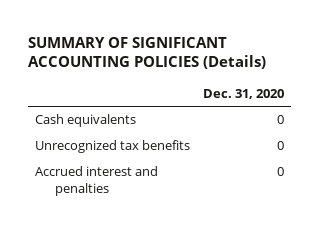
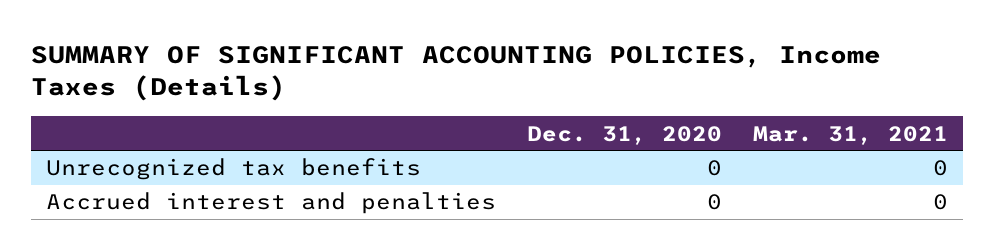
[27,36,266,70] SUMMARY OF SIGNIFICANT ACCOUNTING POLICIES (Details) -> [30,46,881,102] SUMMARY OF SIGNIFICANT ACCOUNTING POLICIES, Income Taxes (Details)
none -> [752,125,948,145] Mar. 31, 2021
[34,114,136,128] Cash equivalents -> none

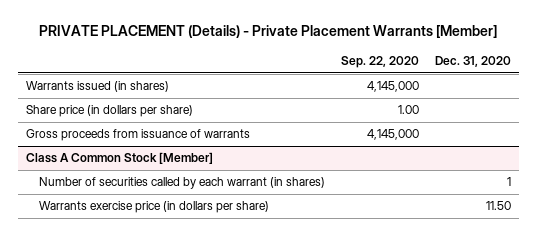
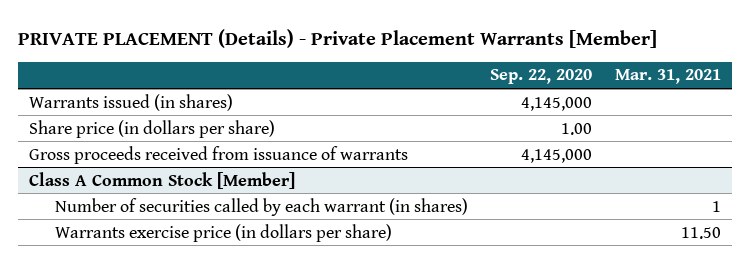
[434,55,511,67] Dec. 31, 2020 -> none
none -> [614,69,721,85] Mar. 31, 2021
[25,129,250,142] Gross proceeds from issuance of warrants -> [28,145,408,164] Gross proceeds received from issuance of warrants

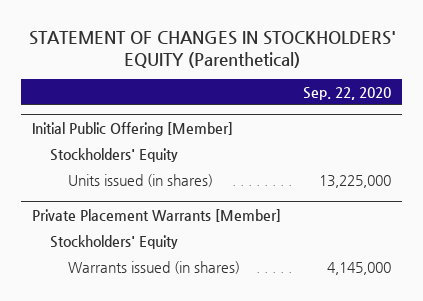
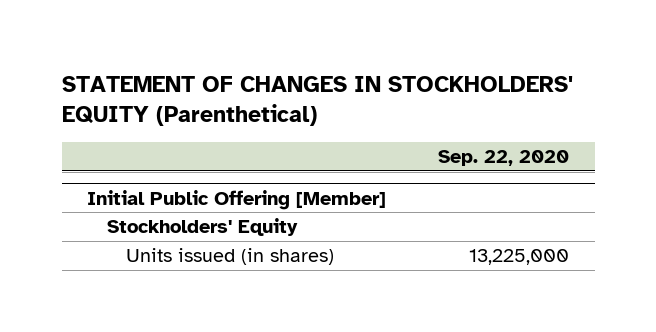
[31,208,281,222] Private Placement Warrants [Member] -> none
[49,234,178,249] Stockholders' Equity -> none
[67,260,240,274] Warrants issued (in shares) -> none

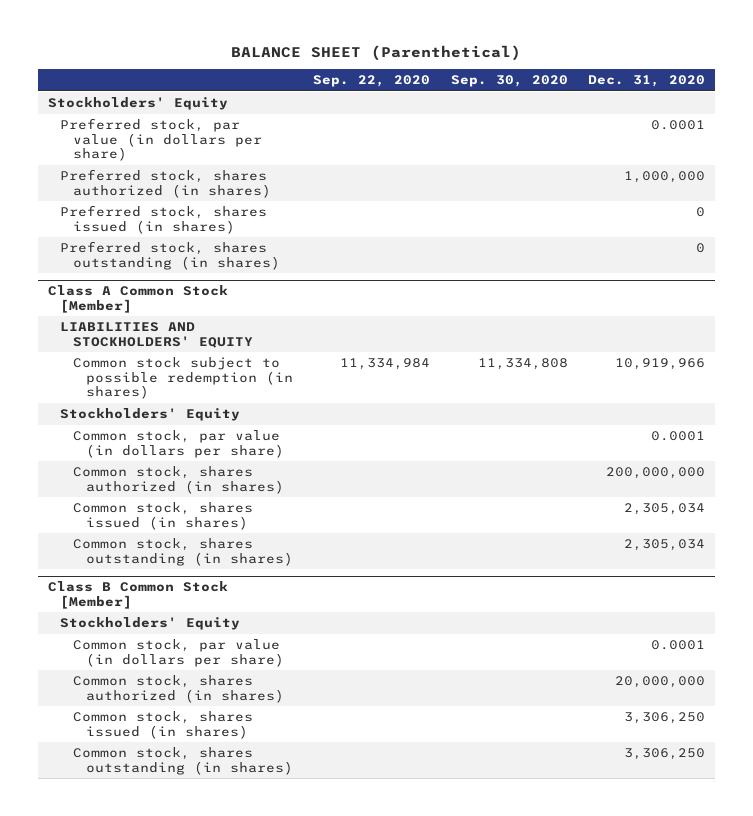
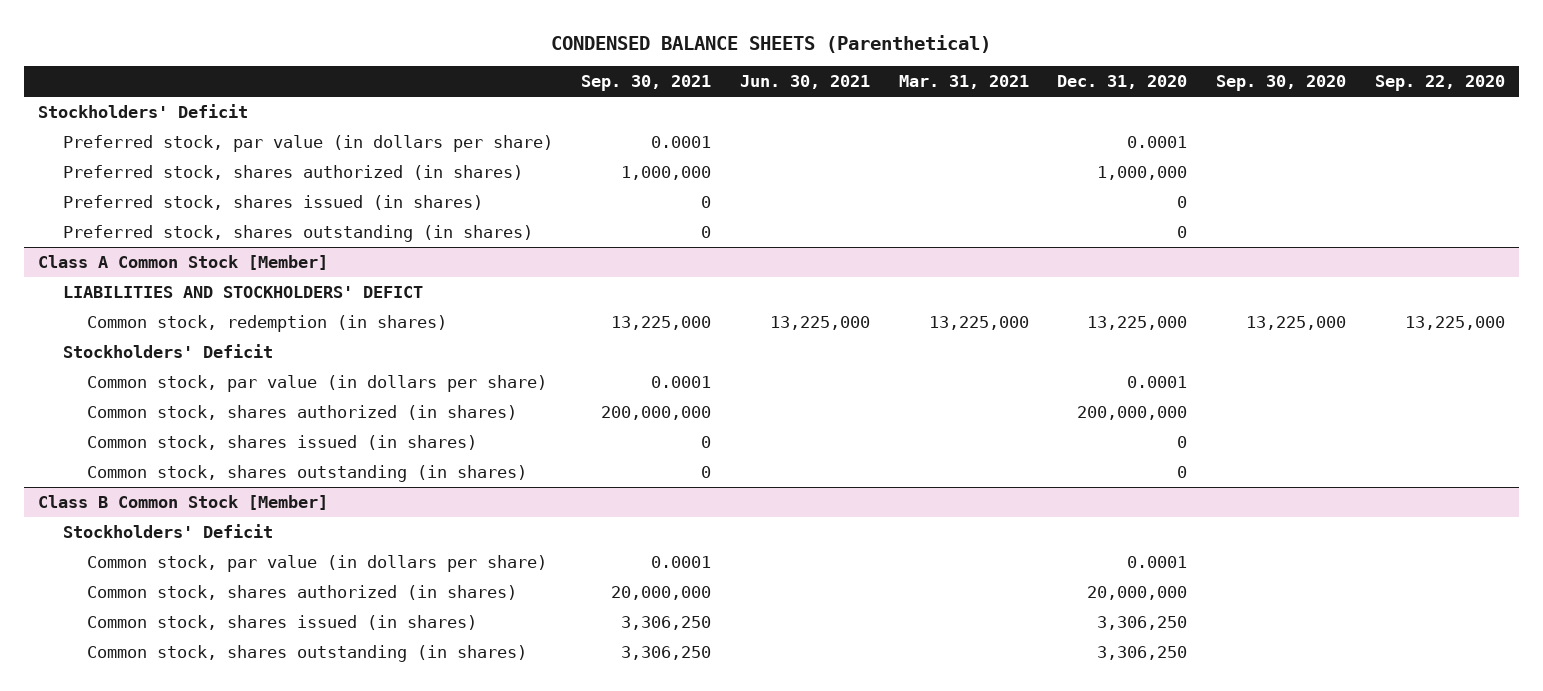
[231,44,522,61] BALANCE SHEET (Parenthetical) -> [551,34,992,53] CONDENSED BALANCE SHEETS (Parenthetical)
none -> [581,75,712,92] Sep. 30, 2021
none -> [740,75,871,90] Jun. 30, 2021
none -> [898,75,1029,90] Mar. 31, 2021
[47,97,228,111] Stockholders' Equity -> [38,103,249,118] Stockholders' Deficit
[60,322,254,348] LIABILITIES AND STOCKHOLDERS' EQUITY -> [62,285,423,298] LIABILITIES AND STOCKHOLDERS' DEFICT
[73,357,293,400] Common stock subject to possible redemption (in shares) -> [87,314,448,332] Common stock, redemption (in shares)
[340,358,431,371] 11,334,984 -> [1404,315,1505,330] 13,225,000
[477,358,568,371] 11,334,808 -> [1245,315,1346,330] 13,225,000
[615,358,706,371] 10,919,966 -> [1087,315,1188,330] 13,225,000
[60,408,241,422] Stockholders' Equity -> [62,343,273,358] Stockholders' Deficit
[624,503,706,516] 2,305,034 -> [1177,435,1188,448] 0
[624,539,706,552] 2,305,034 -> [1177,465,1188,478] 0
[60,617,241,631] Stockholders' Equity -> [62,523,273,538] Stockholders' Deficit

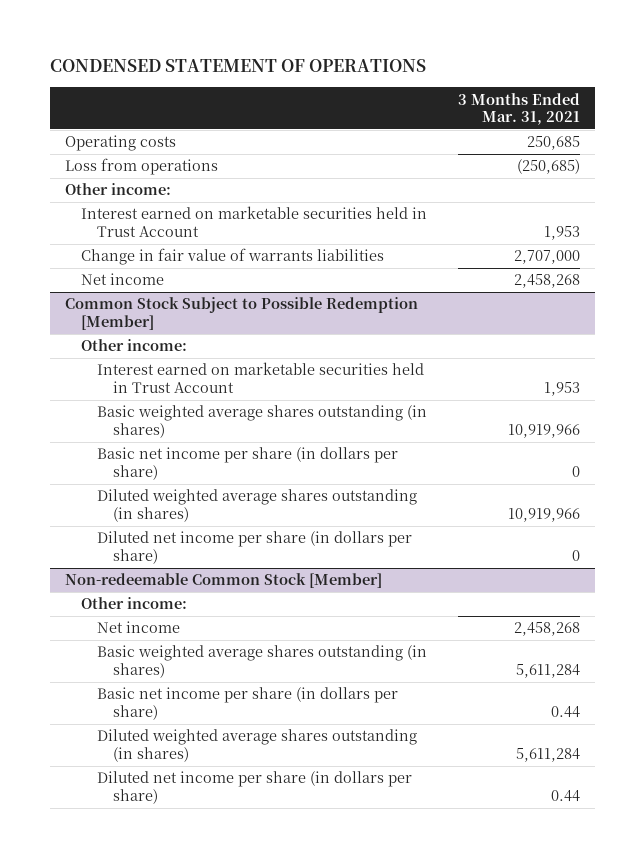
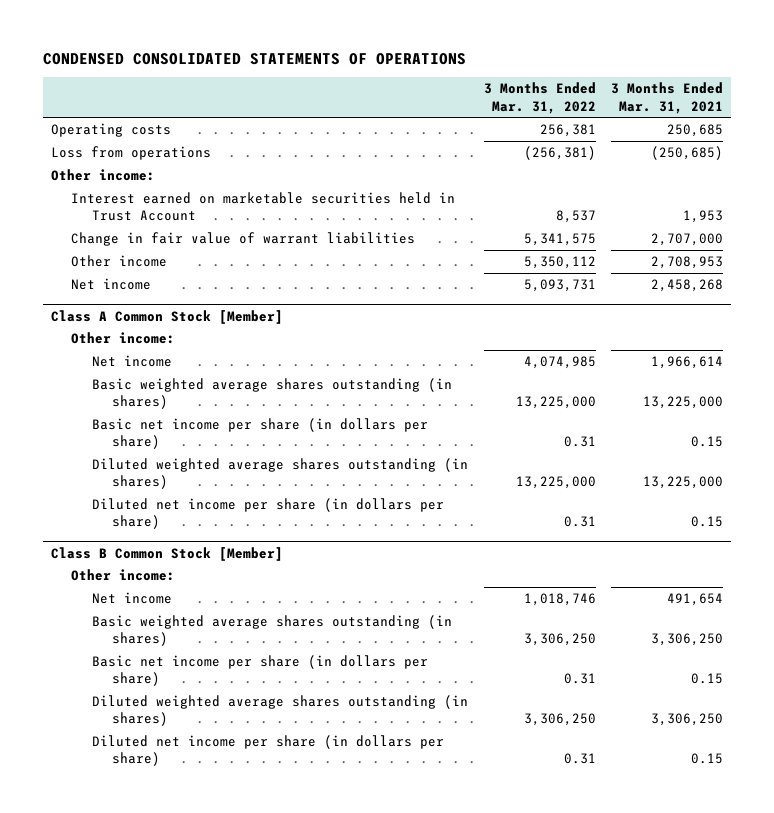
[49,59,426,73] CONDENSED STATEMENT OF OPERATIONS -> [42,52,466,65] CONDENSED CONSOLIDATED STATEMENTS OF OPERATIONS
none -> [483,82,596,114] 3 Months Ended Mar. 31, 2022
[81,248,385,266] Change in fair value of warrants liabilities -> [71,232,416,247] Change in fair value of warrant liabilities
none -> [71,255,168,268] Other income
[64,297,418,330] Common Stock Subject to Possible Redemption [Member] -> none
none -> [50,309,283,324] Class A Common Stock [Member]
[97,362,425,393] Interest earned on marketable securities held in Trust Account -> none
[64,573,382,589] Non-redeemable Common Stock [Member] -> none
none -> [91,355,172,368] Net income
[507,423,580,438] 10,919,966 -> [643,396,724,410] 13,225,000
[571,465,580,477] 0 -> [691,436,724,448] 0.15
[507,507,580,522] 10,919,966 -> [643,476,724,490] 13,225,000
[571,549,580,561] 0 -> [691,516,724,528] 0.15
none -> [50,546,283,561] Class B Common Stock [Member]
[513,622,580,637] 2,458,268 -> [667,593,724,607] 491,654
[515,663,580,678] 5,611,284 -> [651,633,724,647] 3,306,250
[550,705,580,718] 0.44 -> [691,673,724,685] 0.15
[515,747,580,762] 5,611,284 -> [651,713,724,727] 3,306,250
[550,789,580,802] 0.44 -> [691,753,724,765] 0.15

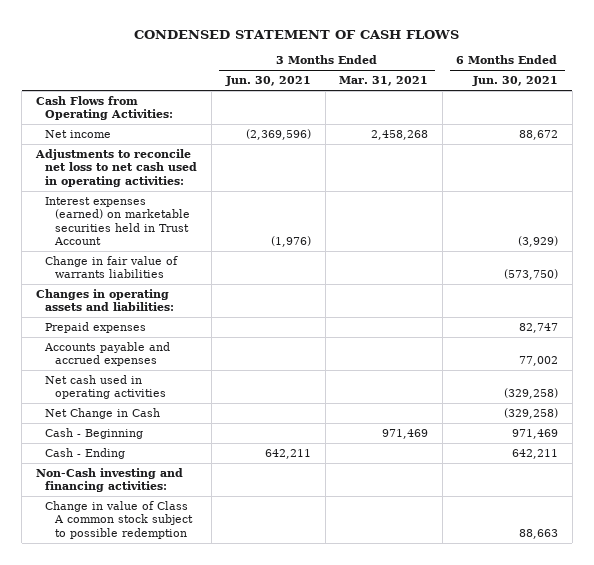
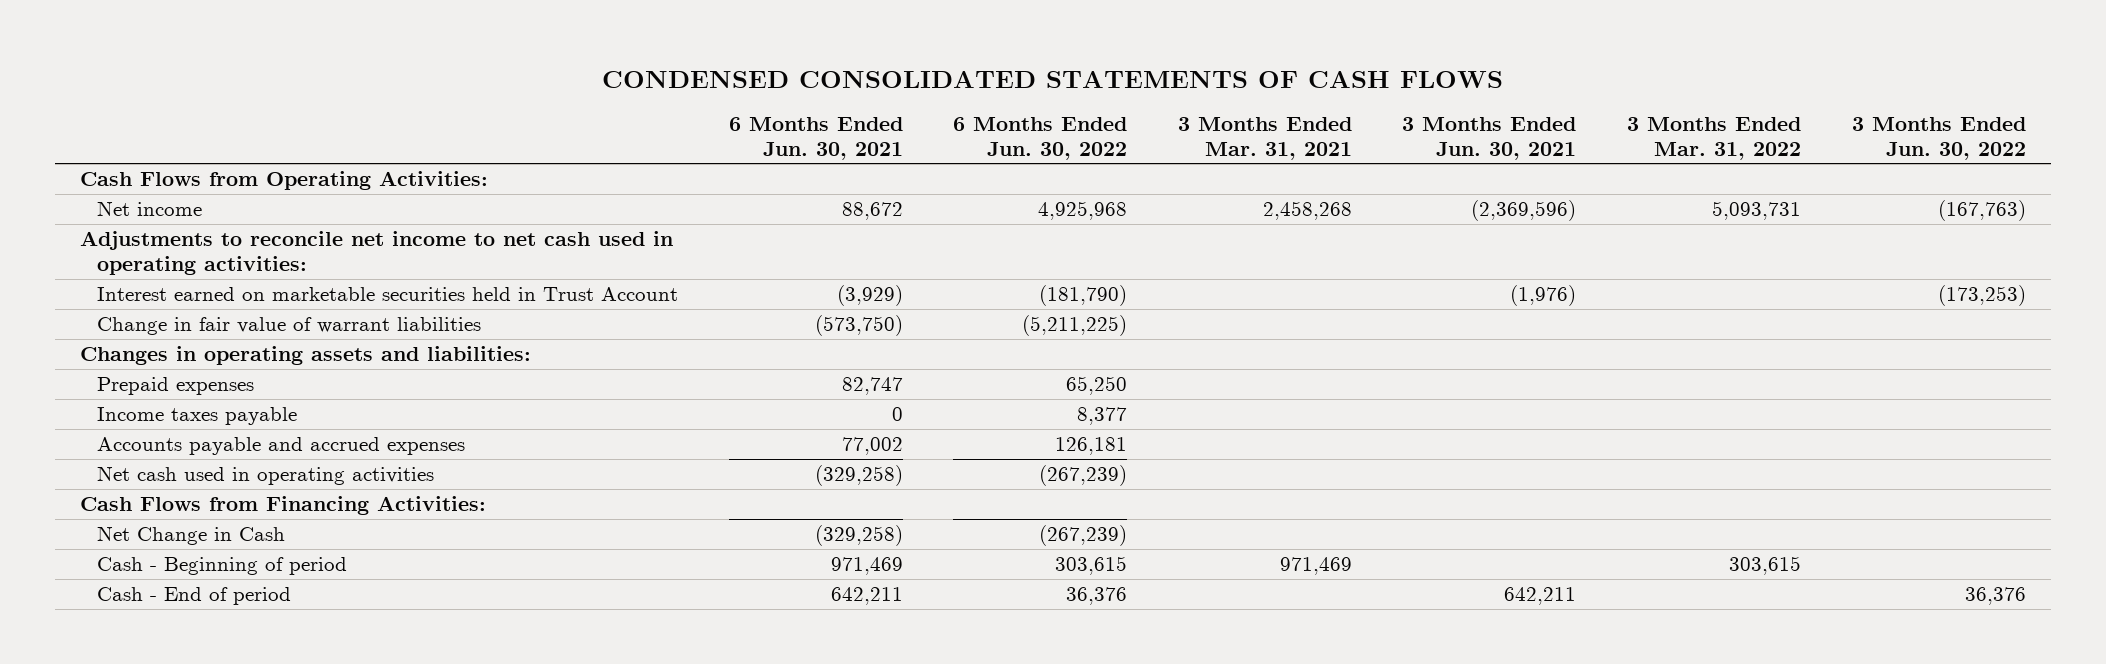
[134,30,460,40] CONDENSED STATEMENT OF CASH FLOWS -> [601,70,1503,88] CONDENSED CONSOLIDATED STATEMENTS OF CASH FLOWS
none -> [953,116,1128,160] 6 Months Ended Jun. 30, 2022
none -> [1627,116,1802,160] 3 Months Ended Mar. 31, 2022
none -> [1851,116,2026,160] 3 Months Ended Jun. 30, 2022
[35,148,198,187] Adjustments to reconcile net loss to net cash used in operating activities: -> [80,231,674,276] Adjustments to reconcile net income to net cash used in operating activities:
[45,196,190,246] Interest expenses (earned) on marketable securities held in Trust Account -> [97,287,679,302] Interest earned on marketable securities held in Trust Account
[45,255,179,279] Change in fair value of warrants liabilities -> [97,317,482,336] Change in fair value of warrant liabilities
none -> [97,407,298,426] Income taxes payable
none -> [80,496,487,516] Cash Flows from Financing Activities:
[36,467,184,493] Non-Cash investing and financing activities: -> none
[45,500,193,539] Change in value of Class A common stock subject to possible redemption -> none
[45,427,144,439] Cash - Beginning -> [97,557,348,576] Cash - Beginning of period
[45,447,126,459] Cash - Ending -> [97,587,292,606] Cash - End of period

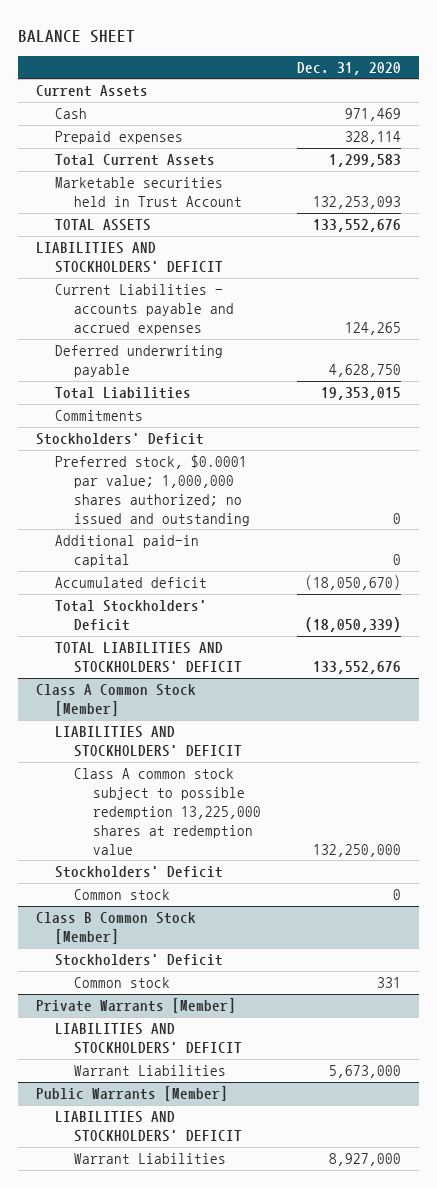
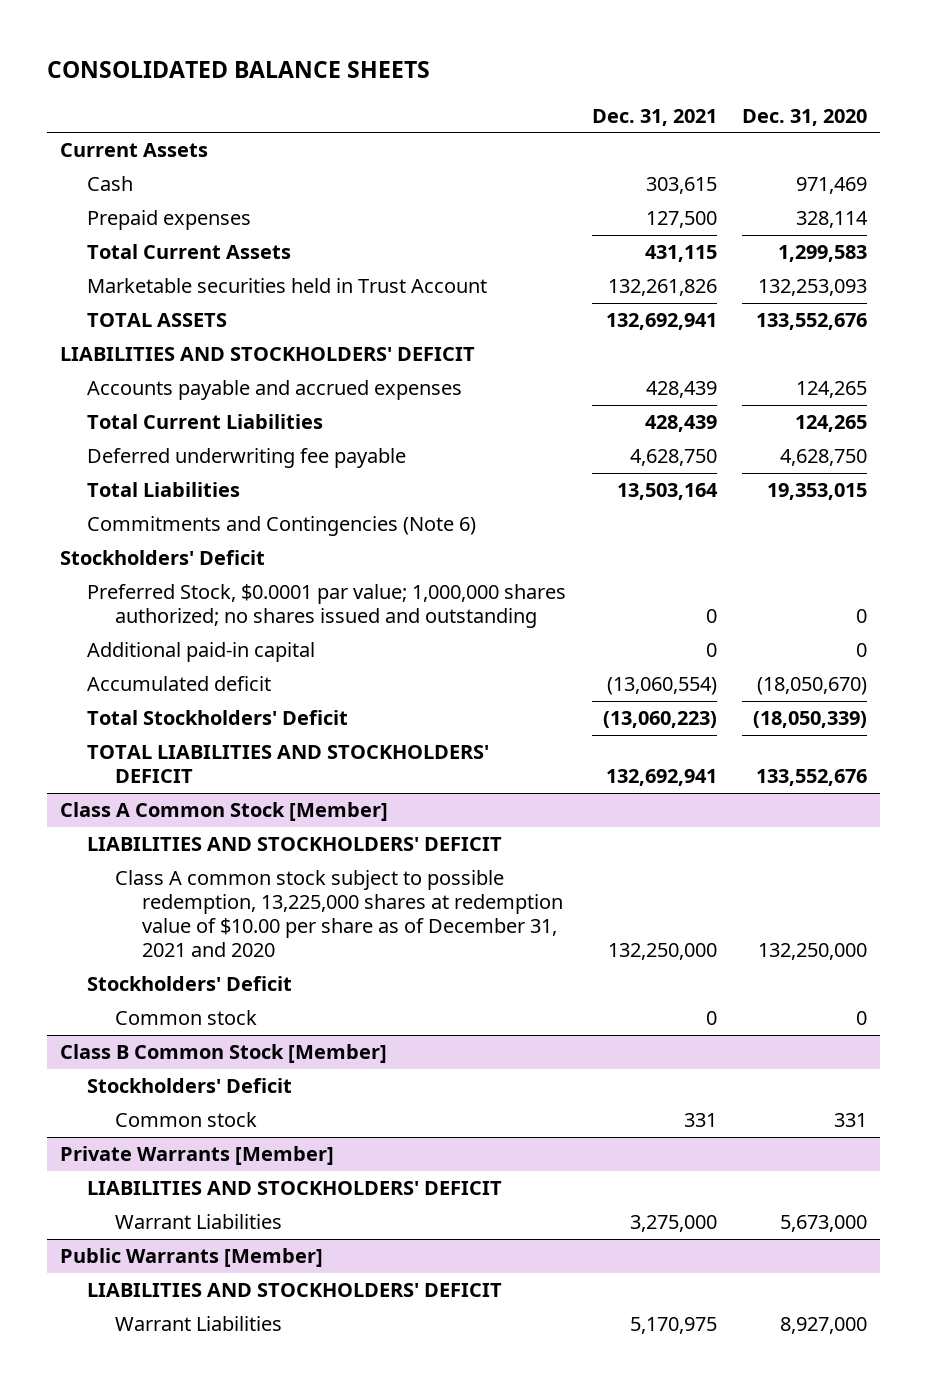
[18,30,136,44] BALANCE SHEET -> [46,60,430,78] CONSOLIDATED BALANCE SHEETS
none -> [591,108,717,126] Dec. 31, 2021
[55,284,235,335] Current Liabilities - accounts payable and accrued expenses -> [87,380,463,401] Accounts payable and accrued expenses
none -> [87,414,324,430] Total Current Liabilities
[55,345,224,377] Deferred underwriting payable -> [87,448,407,469] Deferred underwriting fee payable
[55,410,144,422] Commitments -> [87,516,477,537] Commitments and Contingencies (Note 6)
[55,455,251,526] Preferred stock, $0.0001 par value; 1,000,000 shares authorized; no issued and outstanding -> [87,584,567,629] Preferred Stock, $0.0001 par value; 1,000,000 shares authorized; no shares issued and outstanding
[74,768,262,855] Class A common stock subject to possible redemption 13,225,000 shares at redemption value -> [114,870,564,958] Class A common stock subject to possible redemption, 13,225,000 shares at redemption value of $10.00 per share as of December 31, 2021 and 2020

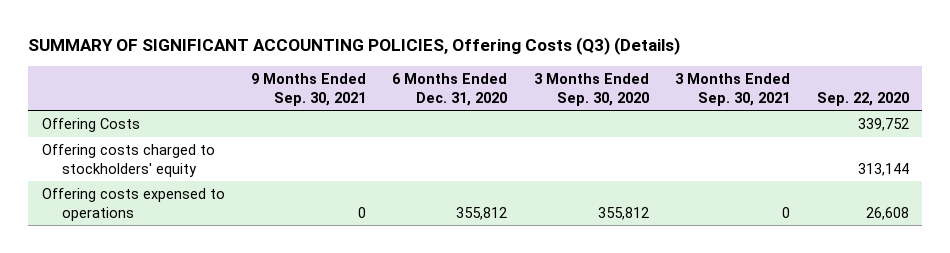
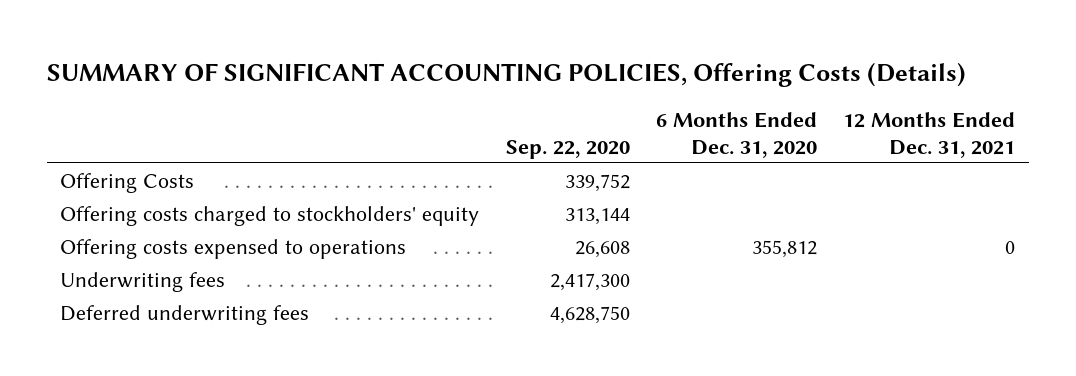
[28,37,681,56] SUMMARY OF SIGNIFICANT ACCOUNTING POLICIES, Offering Costs (Q3) (Details) -> [47,62,967,88] SUMMARY OF SIGNIFICANT ACCOUNTING POLICIES, Offering Costs (Details)
[251,73,367,106] 9 Months Ended Sep. 30, 2021 -> none
[533,73,649,106] 3 Months Ended Sep. 30, 2020 -> none
[675,73,791,106] 3 Months Ended Sep. 30, 2021 -> none
none -> [843,112,1016,158] 12 Months Ended Dec. 31, 2021
none -> [60,271,226,292] Underwriting fees
none -> [60,304,310,325] Deferred underwriting fees

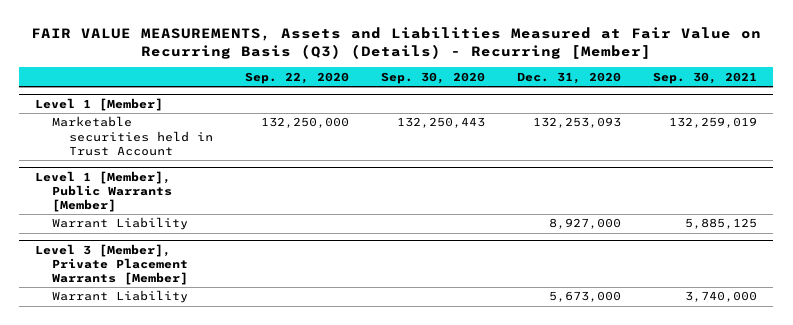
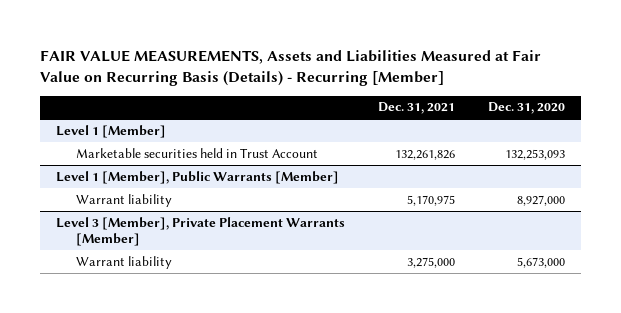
[31,26,762,59] FAIR VALUE MEASUREMENTS, Assets and Liabilities Measured at Fair Value on Recurring Basis (Q3) (Details) - Recurring [Member] -> [39,49,541,87] FAIR VALUE MEASUREMENTS, Assets and Liabilities Measured at Fair Value on Recurring Basis (Details) - Recurring [Member]
[245,71,350,84] Sep. 22, 2020 -> none
[381,71,486,84] Sep. 30, 2020 -> none
[653,71,758,84] Sep. 30, 2021 -> none
none -> [378,102,456,115] Dec. 31, 2021
[52,217,189,231] Warrant Liability -> [75,193,172,207] Warrant liability
[52,290,189,304] Warrant Liability -> [75,255,172,269] Warrant liability

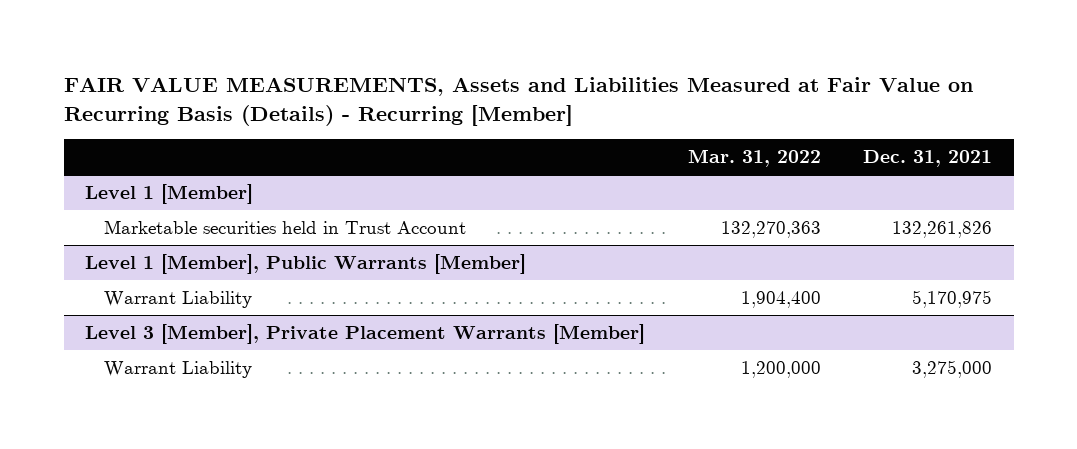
[487,102,565,115] Dec. 31, 2020 -> none
none -> [687,148,821,167] Mar. 31, 2022
[75,193,172,207] Warrant liability -> [104,290,253,308] Warrant Liability
[75,255,172,269] Warrant liability -> [104,360,253,378] Warrant Liability

